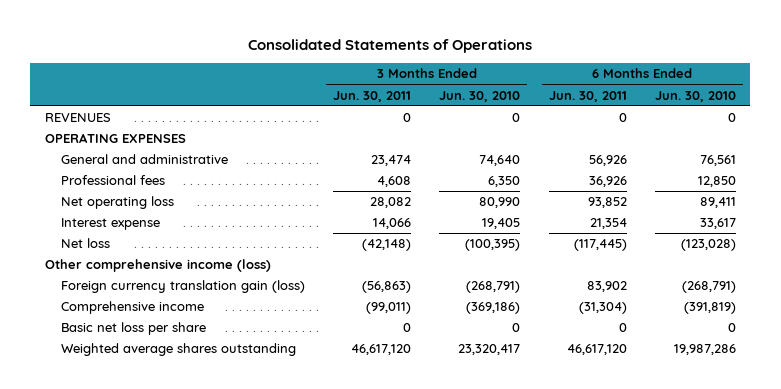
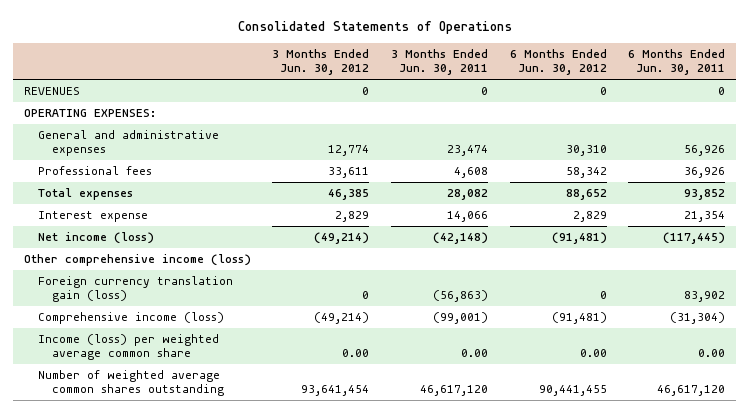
[439,90,521,102] Jun. 30, 2010 -> none
[655,90,737,102] Jun. 30, 2010 -> none
none -> [272,49,370,76] 3 Months Ended Jun. 30, 2012
none -> [509,49,607,76] 6 Months Ended Jun. 30, 2012
[44,133,186,144] OPERATING EXPENSES -> [23,109,156,118] OPERATING EXPENSES:
[60,154,228,165] General and administrative -> [37,130,219,156] General and administrative expenses
[60,196,174,210] Net operating loss -> [37,188,133,201] Total expenses
[60,238,110,249] Net loss -> [37,232,154,245] Net income (loss)
[60,301,204,315] Comprehensive income -> [37,312,224,325] Comprehensive income (loss)
[365,302,411,315] (99,011) -> [433,312,489,325] (99,001)
[60,322,206,336] Basic net loss per share -> [37,334,219,360] Income (loss) per weighted average common share
[402,323,411,333] 0 -> [461,348,489,357] 0.00
[618,323,627,333] 0 -> [698,348,726,357] 0.00
[60,343,296,357] Weighted average shares outstanding -> [37,370,224,396] Number of weighted average common shares outstanding

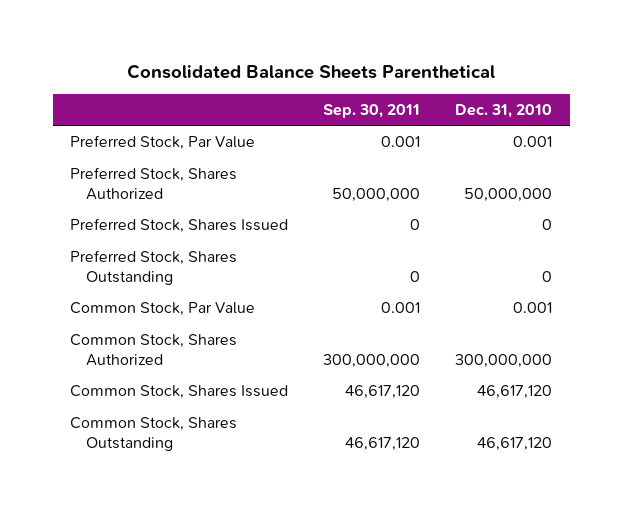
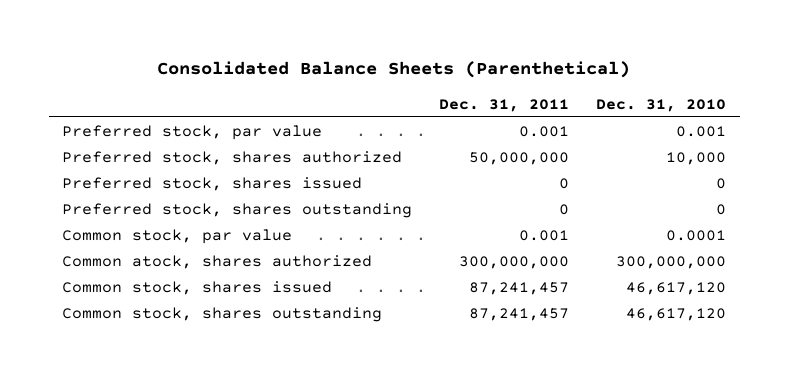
[127,63,496,79] Consolidated Balance Sheets Parenthetical -> [157,61,631,79] Consolidated Balance Sheets (Parenthetical)
[323,103,421,118] Sep. 30, 2011 -> none
none -> [439,98,570,112] Dec. 31, 2011
[70,135,256,151] Preferred Stock, Par Value -> [62,124,323,140] Preferred stock, par value
[70,167,238,200] Preferred Stock, Shares Authorized -> [62,150,403,165] Preferred stock, shares authorized
[464,187,553,202] 50,000,000 -> [666,151,727,165] 10,000
[70,218,289,234] Preferred Stock, Shares Issued -> [62,176,363,191] Preferred stock, shares issued
[70,250,238,285] Preferred Stock, Shares Outstanding -> [62,202,413,218] Preferred stock, shares outstanding
[70,302,256,317] Common Stock, Par Value -> [62,228,293,244] Common stock, par value
[513,302,553,314] 0.001 -> [666,229,727,241] 0.0001
[70,334,238,366] Common Stock, Shares Authorized -> [62,254,373,269] Common atock, shares authorized
[70,385,289,400] Common Stock, Shares Issued -> [62,280,333,295] Common stock, shares issued
[70,417,238,451] Common Stock, Shares Outstanding -> [62,306,383,322] Common stock, shares outstanding

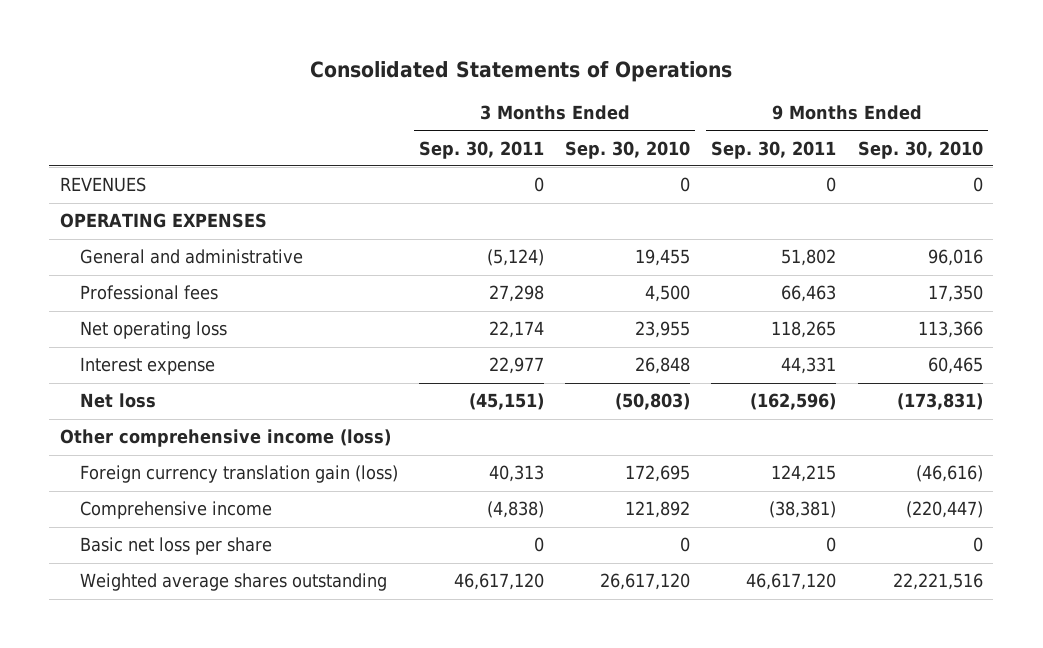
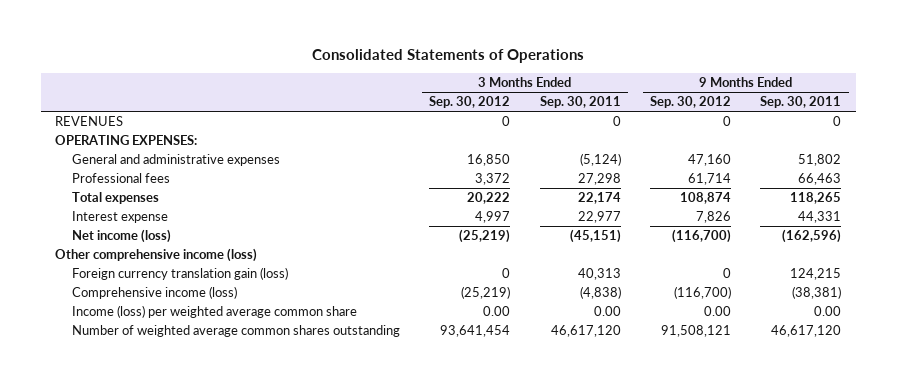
[565,140,691,159] Sep. 30, 2010 -> none
[857,140,983,159] Sep. 30, 2010 -> none
none -> [429,96,511,109] Sep. 30, 2012
none -> [649,96,731,109] Sep. 30, 2012
[59,213,267,229] OPERATING EXPENSES -> [55,135,198,146] OPERATING EXPENSES:
[79,249,303,265] General and administrative -> [71,154,280,167] General and administrative expenses
[79,321,227,340] Net operating loss -> [71,192,159,205] Total expenses
[79,393,156,409] Net loss -> [71,229,171,244] Net income (loss)
[79,501,272,520] Comprehensive income -> [71,286,237,300] Comprehensive income (loss)
[79,537,272,556] Basic net loss per share -> [71,305,357,319] Income (loss) per weighted average common share
[533,537,544,553] 0 -> [593,306,621,317] 0.00
[826,537,837,553] 0 -> [814,306,842,317] 0.00
[79,573,387,592] Weighted average shares outstanding -> [71,325,400,338] Number of weighted average common shares outstanding

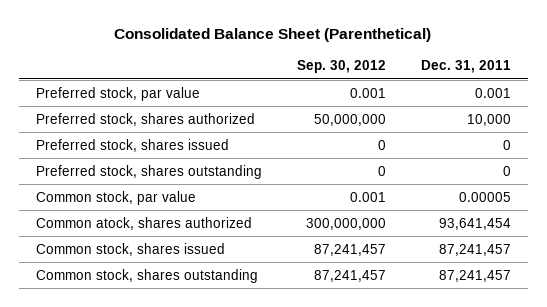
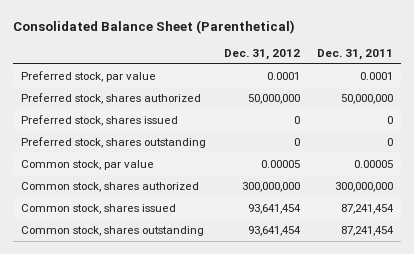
[296,60,386,74] Sep. 30, 2012 -> none
none -> [223,48,300,60] Dec. 31, 2012
[474,87,511,98] 0.001 -> [359,71,393,80] 0.0001
[466,113,511,126] 10,000 -> [340,93,393,104] 50,000,000
[36,216,253,230] Common atock, shares authorized -> [21,181,200,192] Common stock, shares authorized
[438,217,511,230] 93,641,454 -> [334,181,393,192] 300,000,000
[438,243,511,256] 87,241,457 -> [340,203,394,214] 87,241,454
[438,269,511,282] 87,241,457 -> [340,225,394,236] 87,241,454

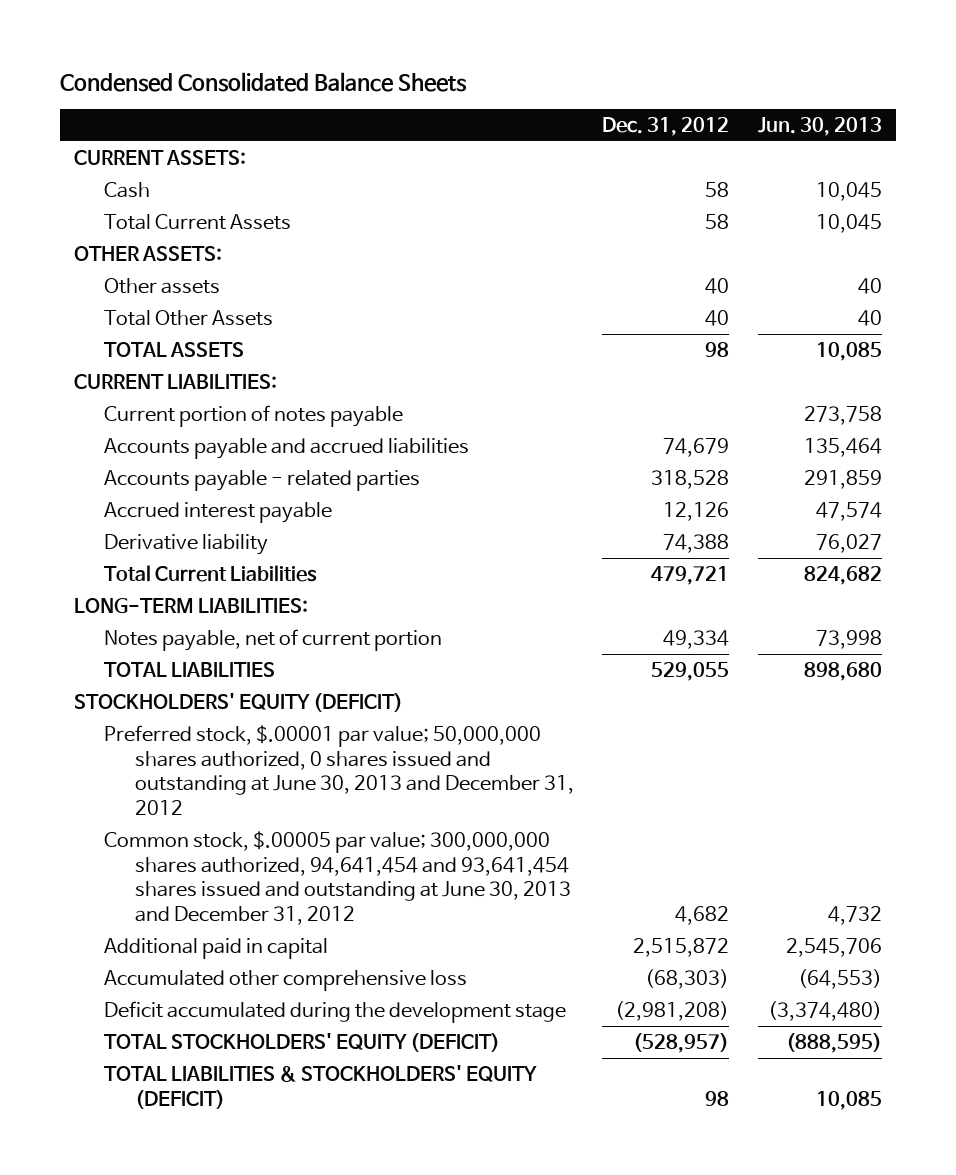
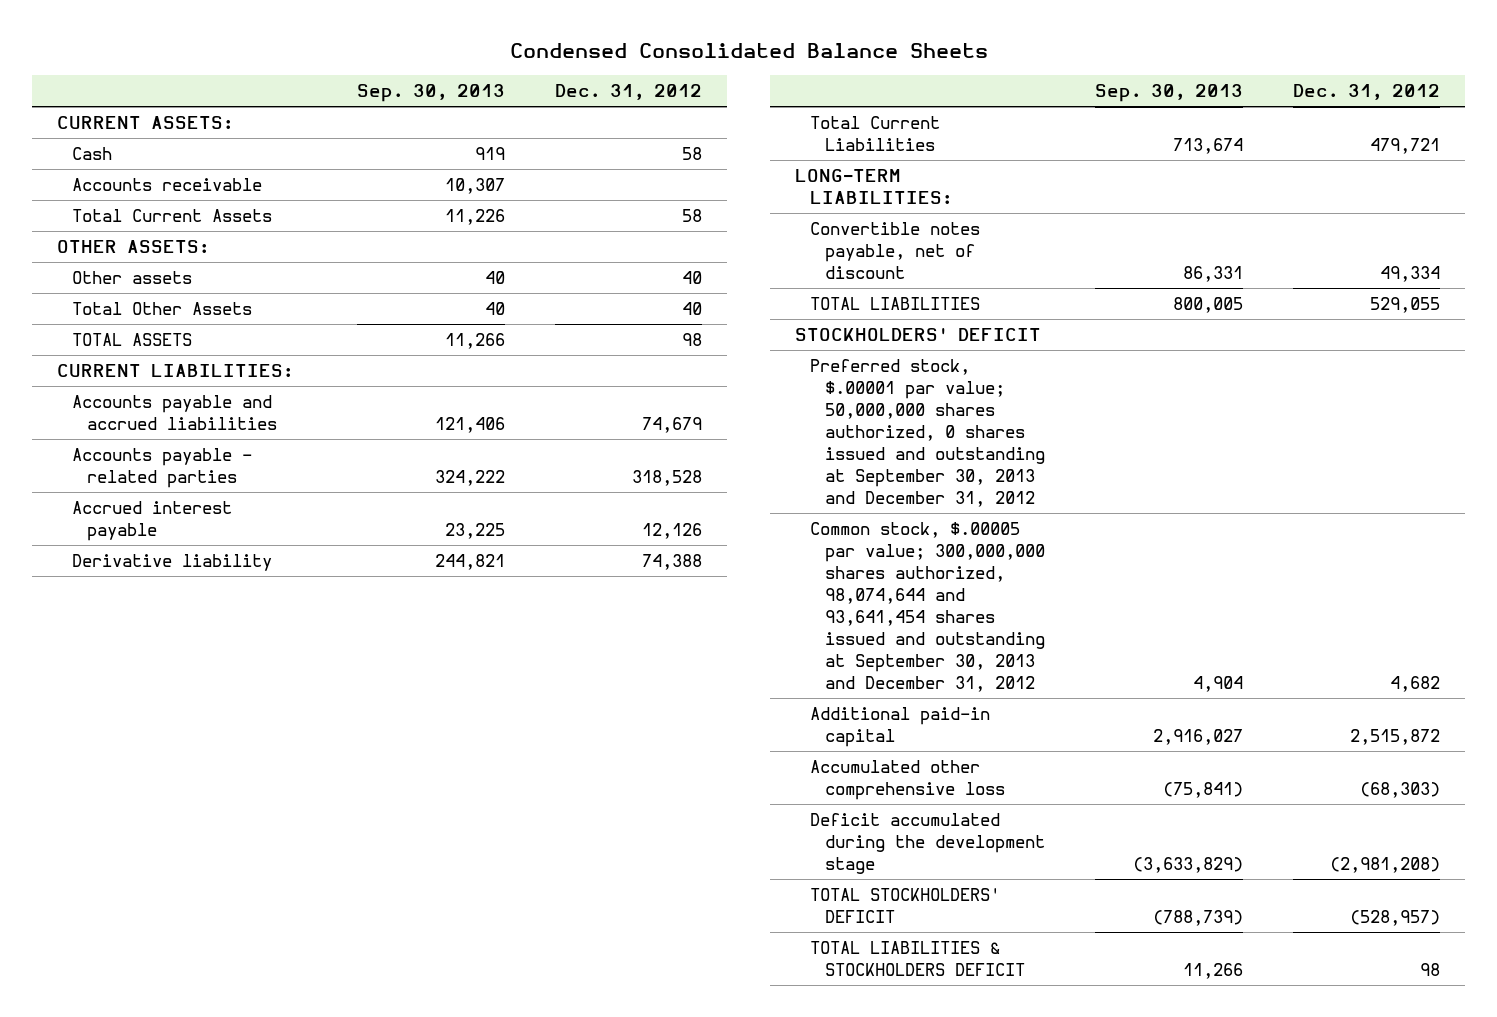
[757,117,882,137] Jun. 30, 2013 -> none
none -> [357,84,506,103] Sep. 30, 2013
none -> [71,177,262,191] Accounts receivable
[104,404,404,427] Current portion of notes payable -> none
[104,628,443,651] Notes payable, net of current portion -> [810,221,981,280] Convertible notes payable, net of discount
[74,692,404,712] STOCKHOLDERS' EQUITY (DEFICIT) -> [794,327,1041,341] STOCKHOLDERS' DEFICIT
[104,724,574,816] Preferred stock, $.00001 par value; 50,000,000 shares authorized, 0 shares issued and outstanding at June 30, 2013 and December 31, 2012 -> [810,358,1046,508] Preferred stock, $.00001 par value; 50,000,000 shares authorized, 0 shares issued and outstanding at September 30, 2013 and December 31, 2012
[104,830,571,926] Common stock, $.00005 par value; 300,000,000 shares authorized, 94,641,454 and 93,641,454 shares issued and outstanding at June 30, 2013 and December 31, 2012 -> [810,521,1046,693] Common stock, $.00005 par value; 300,000,000 shares authorized, 98,074,644 and 93,641,454 shares issued and outstanding at September 30, 2013 and December 31, 2012
[104,937,329,959] Additional paid in capital -> [810,706,991,747] Additional paid-in capital
[104,1032,501,1052] TOTAL STOCKHOLDERS' EQUITY (DEFICIT) -> [810,887,1001,923] TOTAL STOCKHOLDERS' DEFICIT
[104,1064,538,1109] TOTAL LIABILITIES & STOCKHOLDERS' EQUITY (DEFICIT) -> [810,940,1026,976] TOTAL LIABILITIES & STOCKHOLDERS DEFICIT

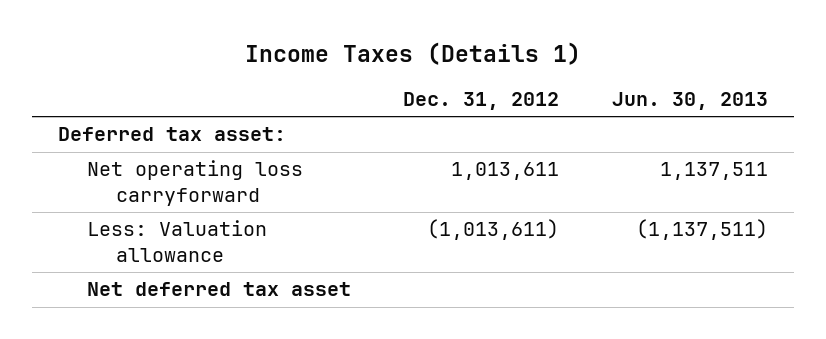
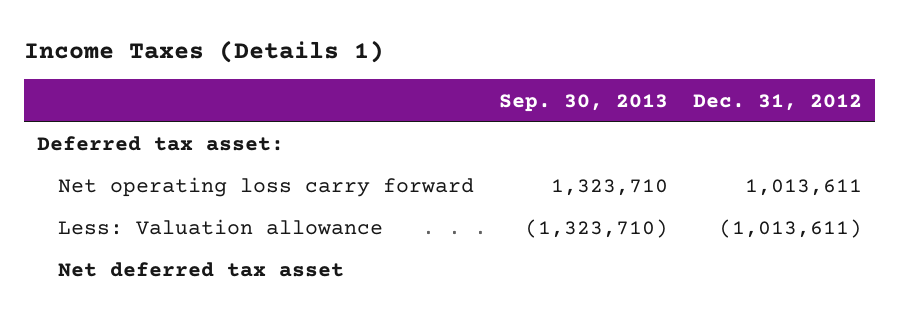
[611,92,768,111] Jun. 30, 2013 -> none
none -> [499,93,669,112] Sep. 30, 2013
[87,160,304,206] Net operating loss carryforward -> [58,177,475,198] Net operating loss carry forward

